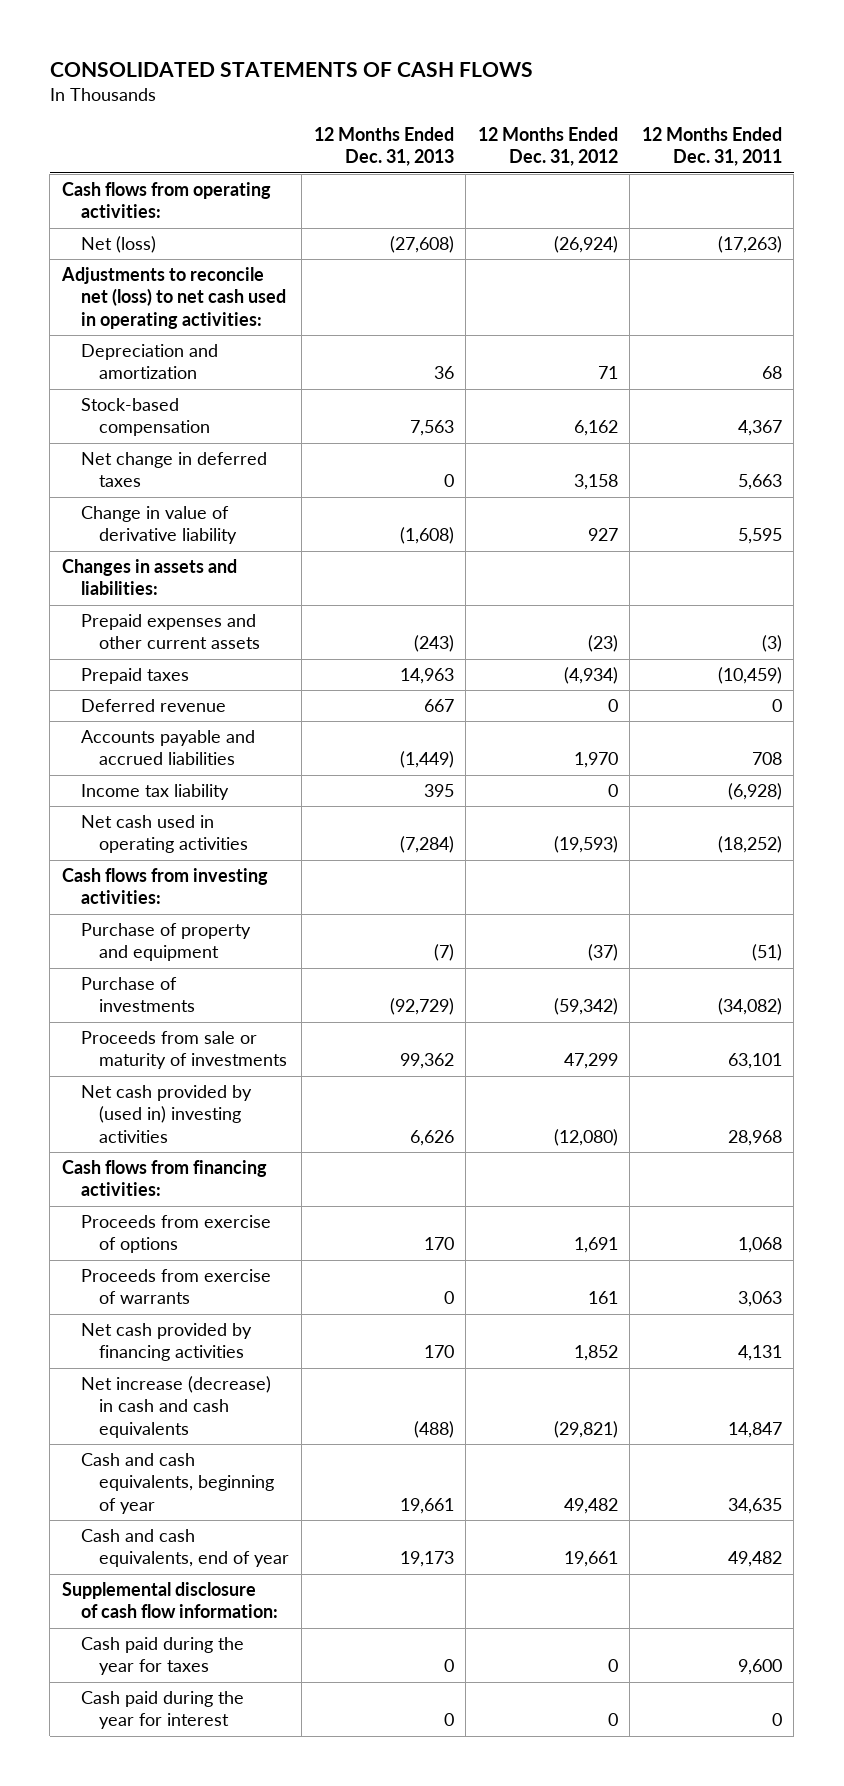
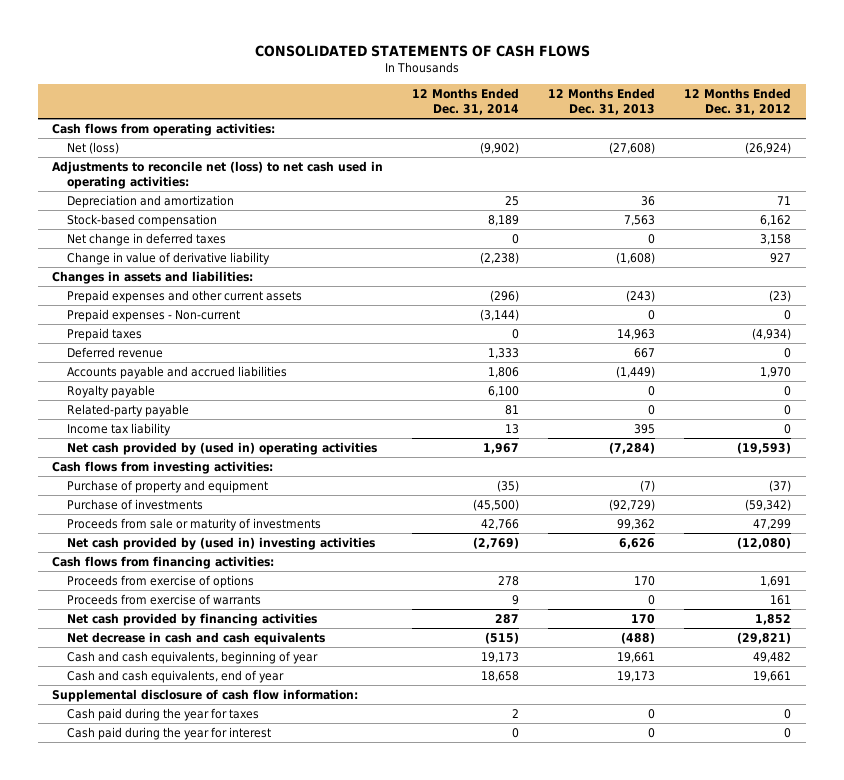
[641,127,782,167] 12 Months Ended Dec. 31, 2011 -> none
none -> [412,88,520,116] 12 Months Ended Dec. 31, 2014
none -> [66,308,240,322] Prepaid expenses - Non-current
none -> [66,384,155,398] Royalty payable
none -> [66,403,189,417] Related-party payable
[80,815,249,854] Net cash used in operating activities -> [66,441,377,455] Net cash provided by (used in) operating activities
[80,1376,271,1438] Net increase (decrease) in cash and cash equivalents -> [66,631,325,645] Net decrease in cash and cash equivalents

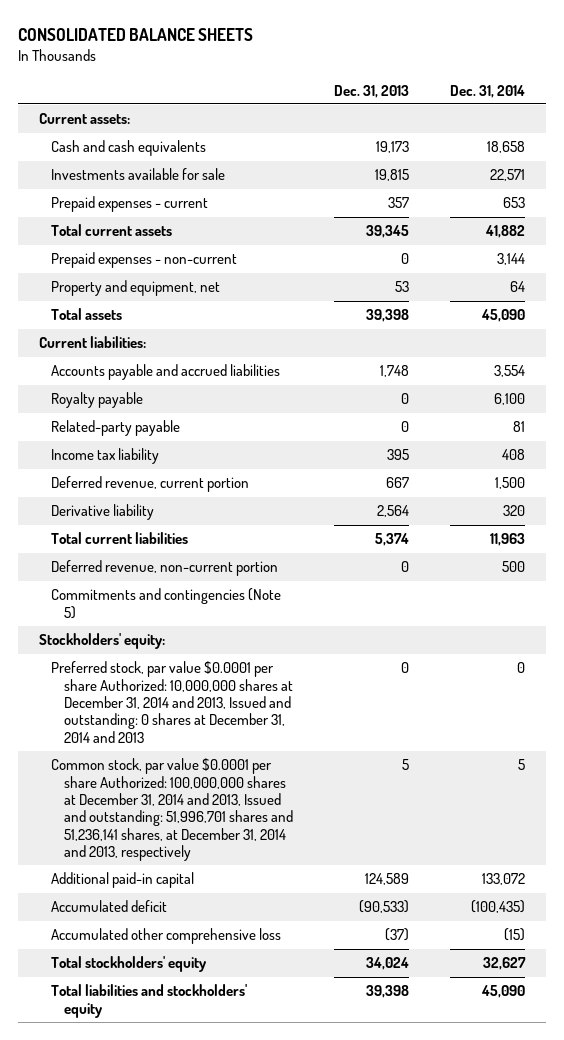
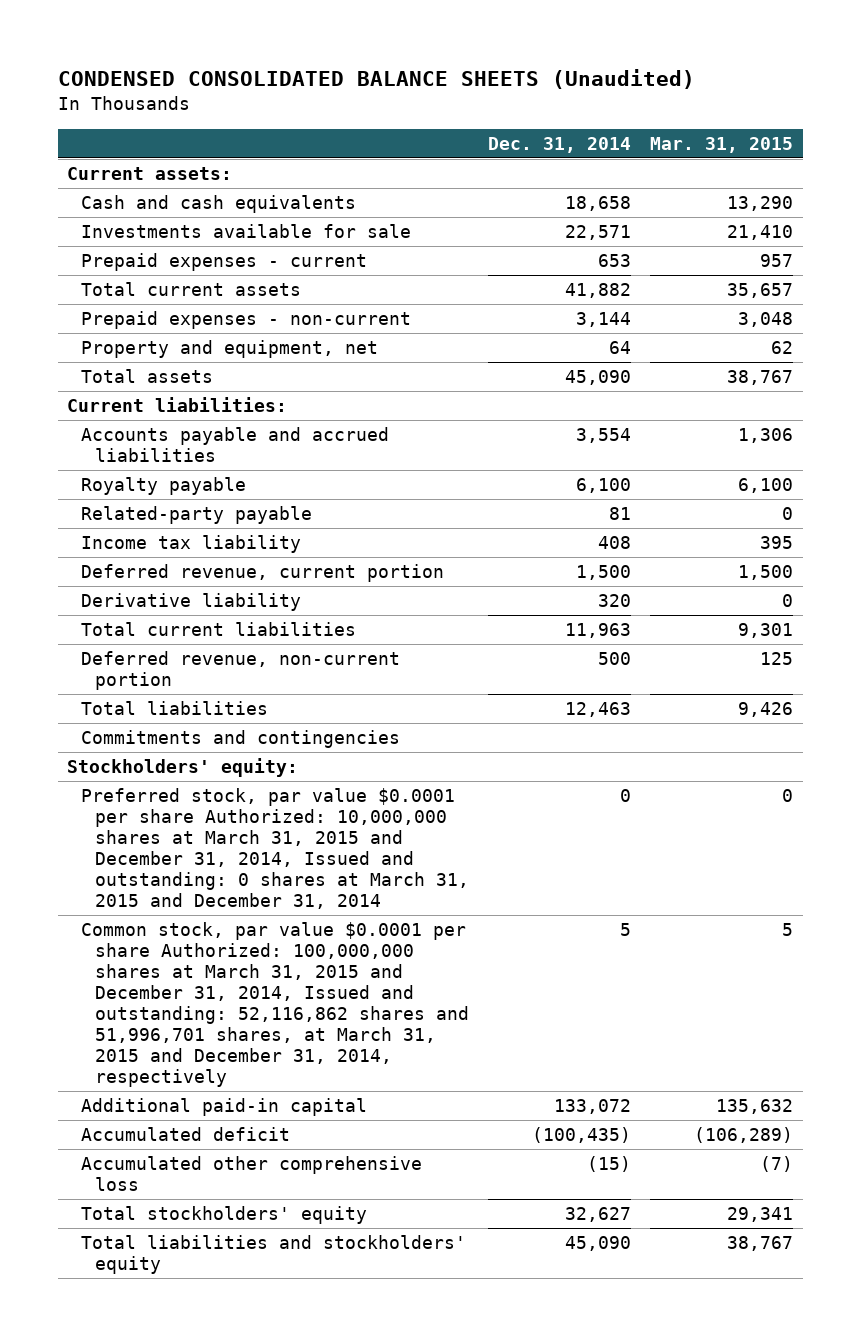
[18,28,254,42] CONSOLIDATED BALANCE SHEETS -> [57,68,695,89] CONDENSED CONSOLIDATED BALANCE SHEETS (Unaudited)
[334,84,410,98] Dec. 31, 2013 -> none
none -> [650,136,794,153] Mar. 31, 2015
none -> [80,701,268,716] Total liabilities
[51,588,282,619] Commitments and contingencies (Note 5) -> [80,730,400,749] Commitments and contingencies
[51,661,293,743] Preferred stock, par value $0.0001 per share Authorized: 10,000,000 shares at December 31, 2014 and 2013, Issued and outstanding: 0 shares at December 31, 2014 and 2013 -> [80,788,469,910] Preferred stock, par value $0.0001 per share Authorized: 10,000,000 shares at March 31, 2015 and December 31, 2014, Issued and outstanding: 0 shares at March 31, 2015 and December 31, 2014
[51,758,293,861] Common stock, par value $0.0001 per share Authorized: 100,000,000 shares at December 31, 2014 and 2013, Issued and outstanding: 51,996,701 shares and 51,236,141 shares, at December 31, 2014 and 2013, respectively -> [80,922,469,1088] Common stock, par value $0.0001 per share Authorized: 100,000,000 shares at March 31, 2015 and December 31, 2014, Issued and outstanding: 52,116,862 shares and 51,996,701 shares, at March 31, 2015 and December 31, 2014, respectively

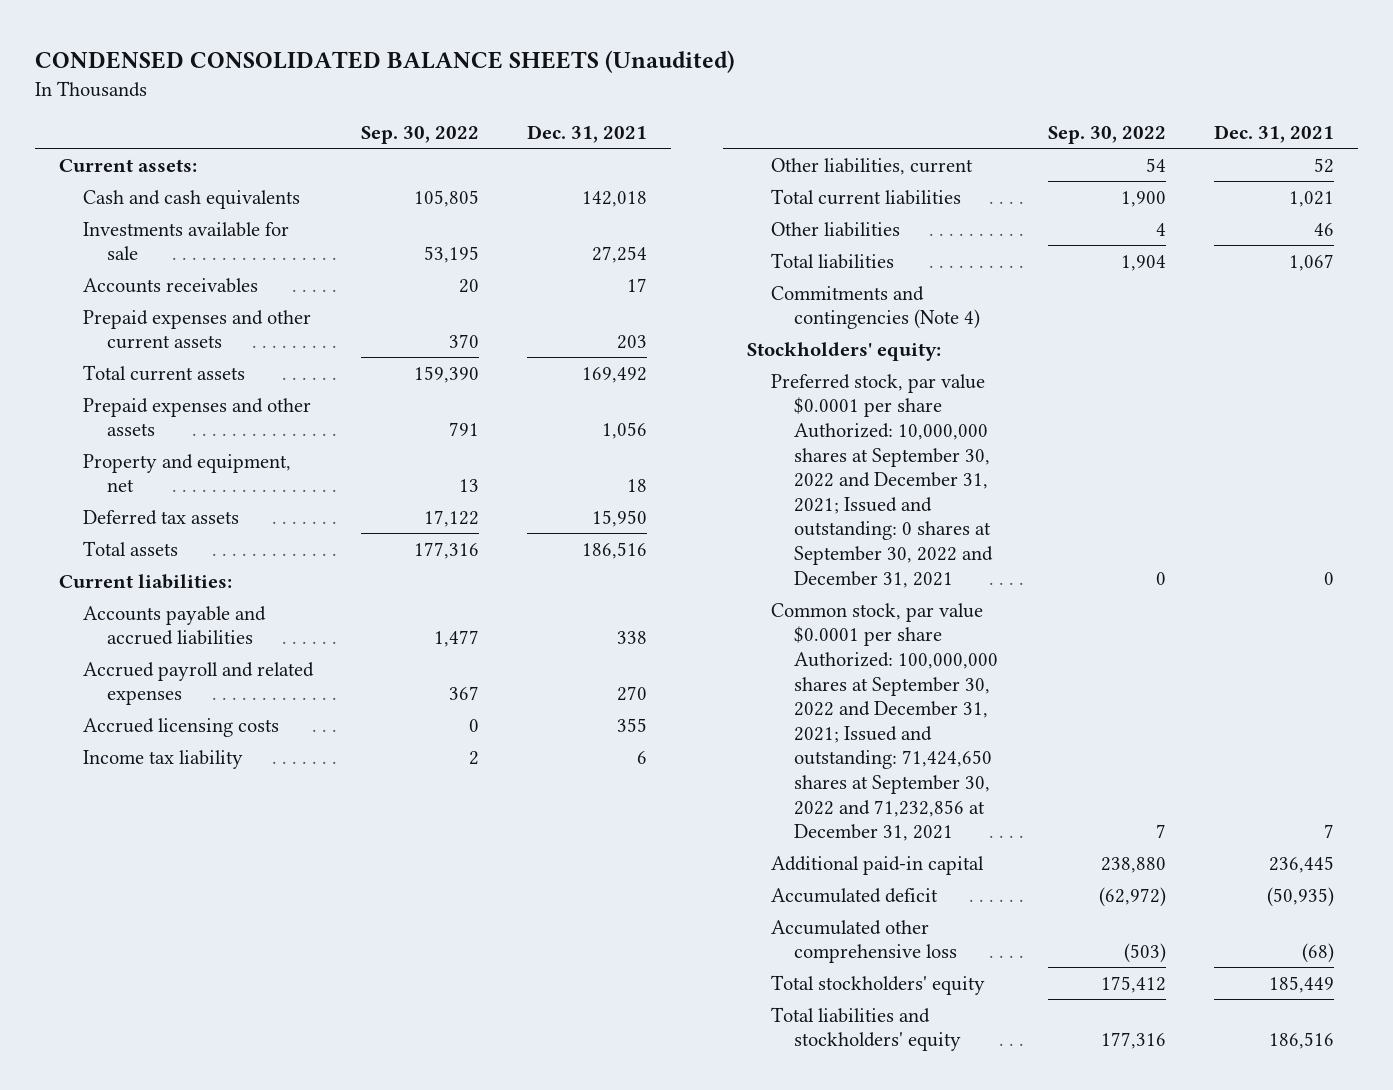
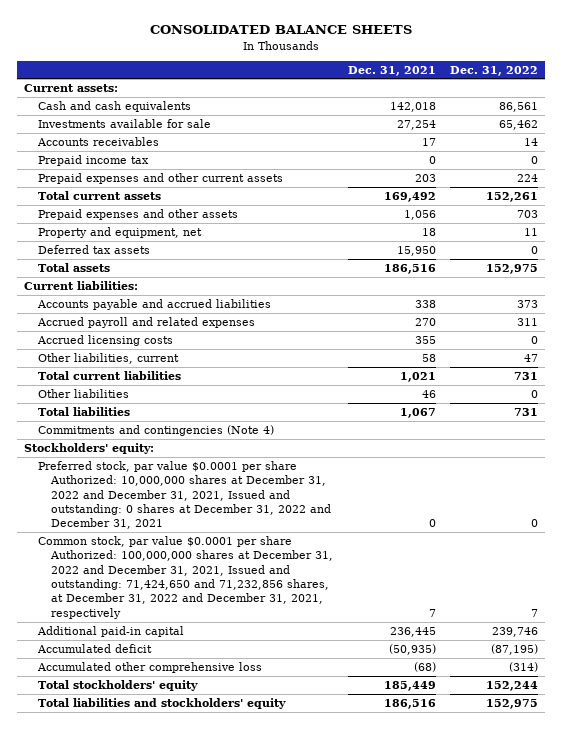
[35,49,736,73] CONDENSED CONSOLIDATED BALANCE SHEETS (Unaudited) -> [150,25,413,35] CONSOLIDATED BALANCE SHEETS
[361,125,480,144] Sep. 30, 2022 -> none
none -> [449,65,538,76] Dec. 31, 2022
none -> [37,154,149,166] Prepaid income tax
[83,749,244,769] Income tax liability -> none
[1314,157,1335,173] 52 -> [421,353,436,362] 58
[770,373,994,588] Preferred stock, par value $0.0001 per share Authorized: 10,000,000 shares at September 30, 2022 and December 31, 2021; Issued and outstanding: 0 shares at September 30, 2022 and December 31, 2021 -> [37,460,332,530] Preferred stock, par value $0.0001 per share Authorized: 10,000,000 shares at December 31, 2022 and December 31, 2021, Issued and outstanding: 0 shares at December 31, 2022 and December 31, 2021
[770,602,999,842] Common stock, par value $0.0001 per share Authorized: 100,000,000 shares at September 30, 2022 and December 31, 2021; Issued and outstanding: 71,424,650 shares at September 30, 2022 and 71,232,856 at December 31, 2021 -> [37,535,334,619] Common stock, par value $0.0001 per share Authorized: 100,000,000 shares at December 31, 2022 and December 31, 2021, Issued and outstanding: 71,424,650 and 71,232,856 shares, at December 31, 2022 and December 31, 2021, respectively

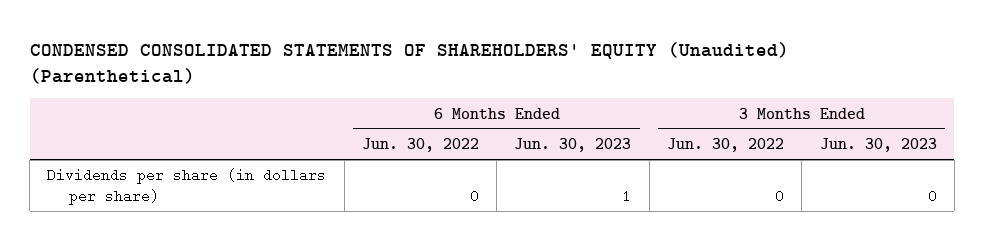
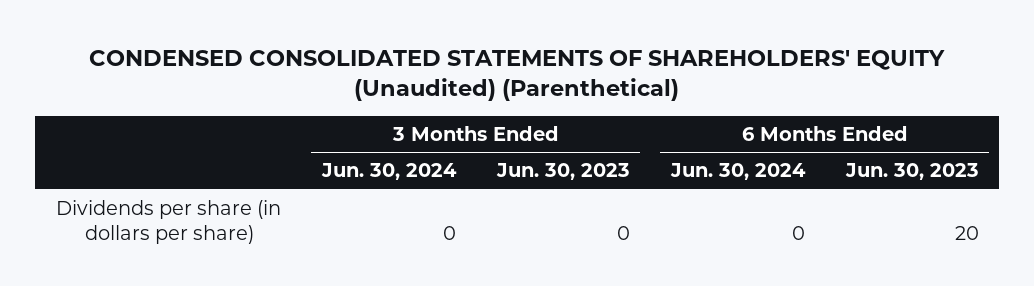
[361,138,479,153] Jun. 30, 2022 -> none
[667,138,785,153] Jun. 30, 2022 -> none
none -> [320,163,457,181] Jun. 30, 2024
none -> [669,163,806,181] Jun. 30, 2024
[622,188,632,203] 1 -> [954,226,979,241] 20

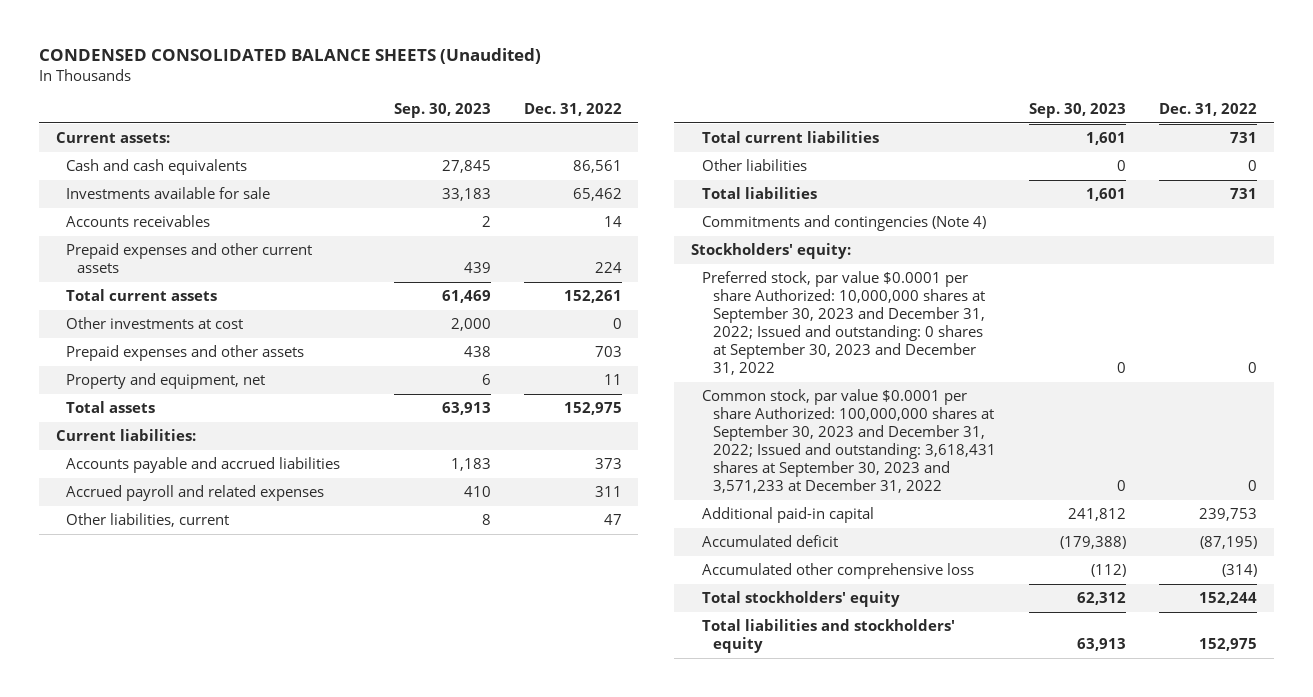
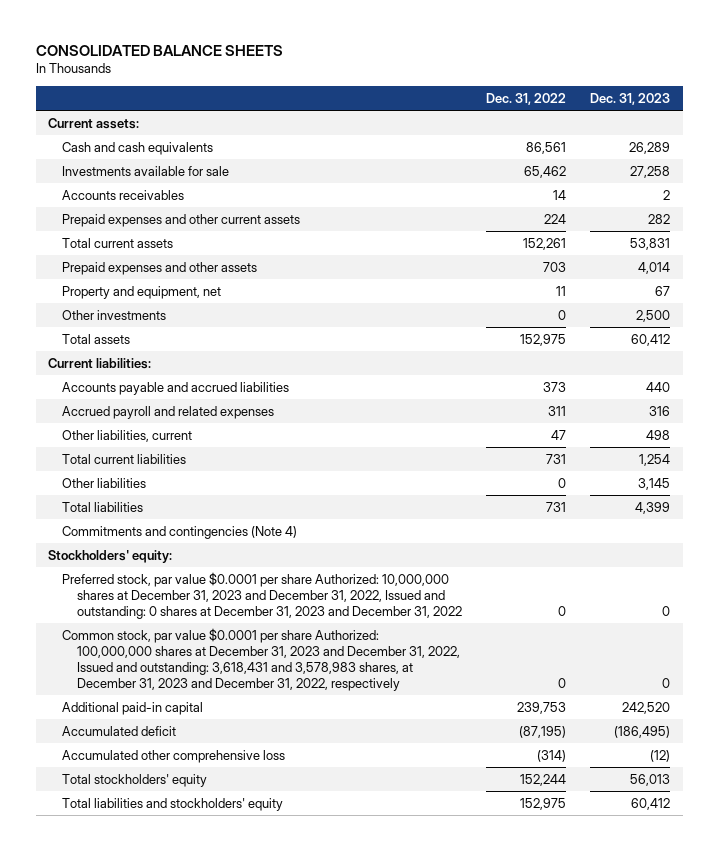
[39,48,542,65] CONDENSED CONSOLIDATED BALANCE SHEETS (Unaudited) -> [35,44,283,56] CONSOLIDATED BALANCE SHEETS
[393,103,491,119] Sep. 30, 2023 -> none
none -> [590,93,671,106] Dec. 31, 2023
[66,316,244,329] Other investments at cost -> none
none -> [62,309,167,320] Other investments
[701,270,985,375] Preferred stock, par value $0.0001 per share Authorized: 10,000,000 shares at September 30, 2023 and December 31, 2022; Issued and outstanding: 0 shares at September 30, 2023 and December 31, 2022 -> [62,571,462,619] Preferred stock, par value $0.0001 per share Authorized: 10,000,000 shares at December 31, 2023 and December 31, 2022, Issued and outstanding: 0 shares at December 31, 2023 and December 31, 2022
[701,388,996,493] Common stock, par value $0.0001 per share Authorized: 100,000,000 shares at September 30, 2023 and December 31, 2022; Issued and outstanding: 3,618,431 shares at September 30, 2023 and 3,571,233 at December 31, 2022 -> [62,627,460,692] Common stock, par value $0.0001 per share Authorized: 100,000,000 shares at December 31, 2023 and December 31, 2022, Issued and outstanding: 3,618,431 and 3,578,983 shares, at December 31, 2023 and December 31, 2022, respectively

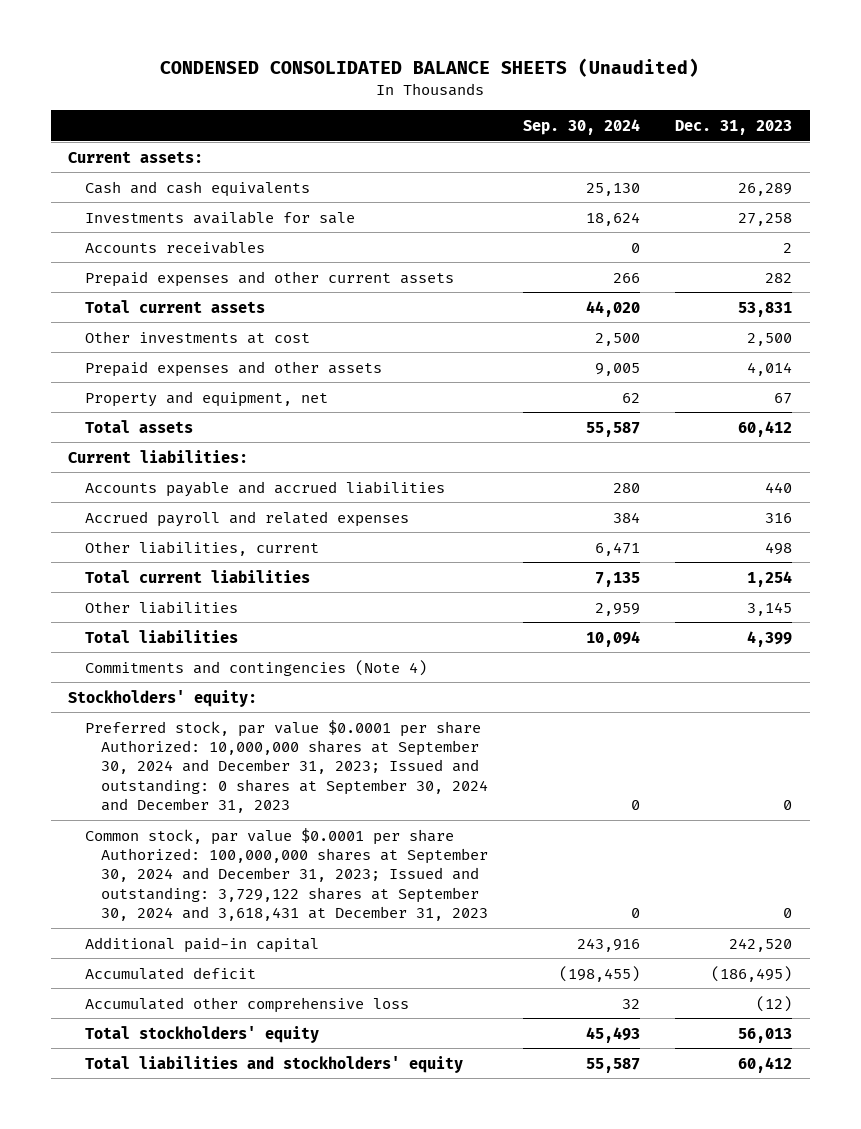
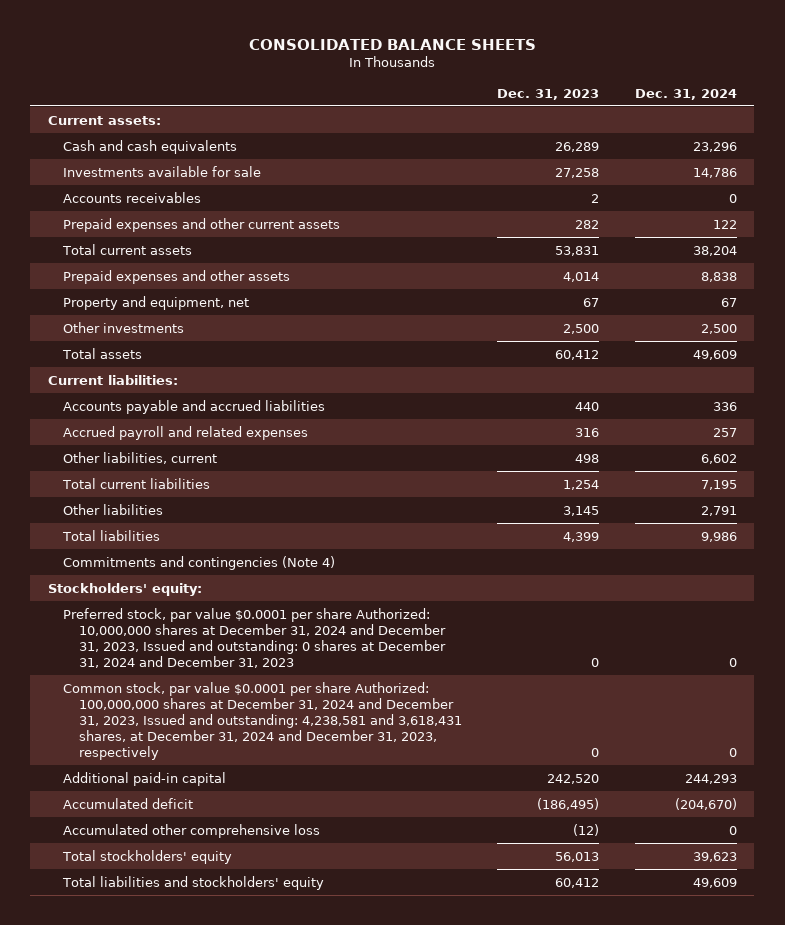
[160,58,700,78] CONDENSED CONSOLIDATED BALANCE SHEETS (Unaudited) -> [249,39,537,51] CONSOLIDATED BALANCE SHEETS
[523,118,641,135] Sep. 30, 2024 -> none
none -> [634,88,737,100] Dec. 31, 2024
[84,330,310,344] Other investments at cost -> none
none -> [63,321,185,333] Other investments
[84,719,489,813] Preferred stock, par value $0.0001 per share Authorized: 10,000,000 shares at September 30, 2024 and December 31, 2023; Issued and outstanding: 0 shares at September 30, 2024 and December 31, 2023 -> [63,607,446,668] Preferred stock, par value $0.0001 per share Authorized: 10,000,000 shares at December 31, 2024 and December 31, 2023, Issued and outstanding: 0 shares at December 31, 2024 and December 31, 2023
[84,827,489,921] Common stock, par value $0.0001 per share Authorized: 100,000,000 shares at September 30, 2024 and December 31, 2023; Issued and outstanding: 3,729,122 shares at September 30, 2024 and 3,618,431 at December 31, 2023 -> [63,681,462,760] Common stock, par value $0.0001 per share Authorized: 100,000,000 shares at December 31, 2024 and December 31, 2023, Issued and outstanding: 4,238,581 and 3,618,431 shares, at December 31, 2024 and December 31, 2023, respectively

